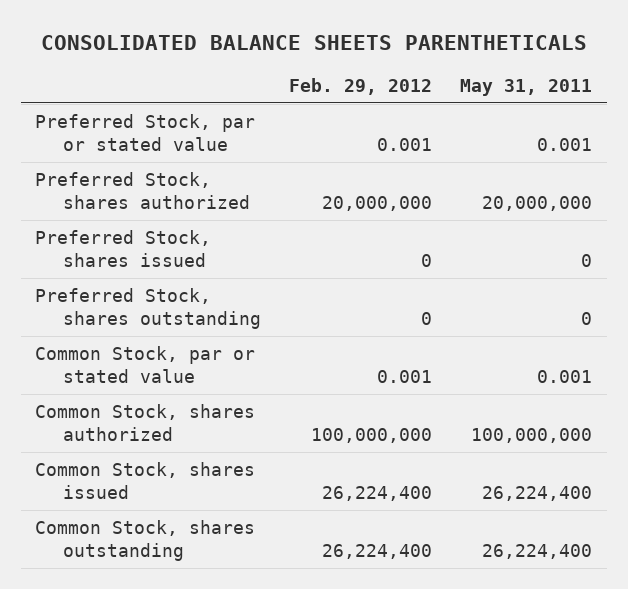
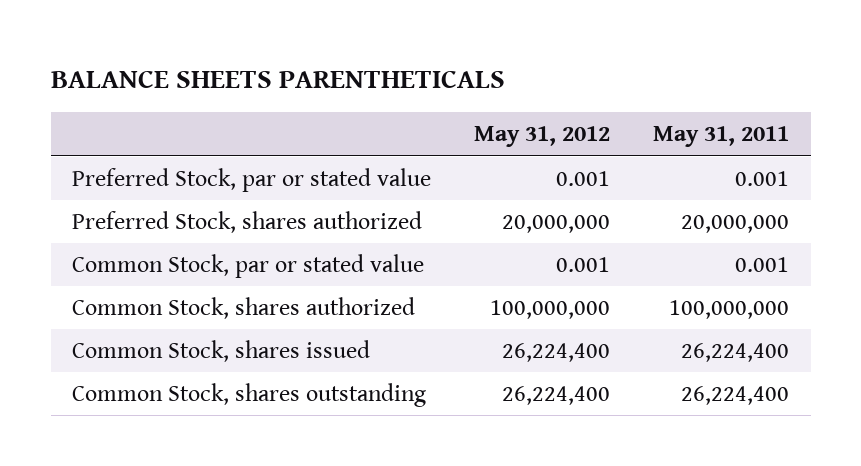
[40,34,587,50] CONSOLIDATED BALANCE SHEETS PARENTHETICALS -> [50,70,505,89] BALANCE SHEETS PARENTHETICALS
[289,78,433,96] Feb. 29, 2012 -> none
none -> [474,126,611,148] May 31, 2012
[35,230,212,267] Preferred Stock, shares issued -> none
[35,288,261,329] Preferred Stock, shares outstanding -> none

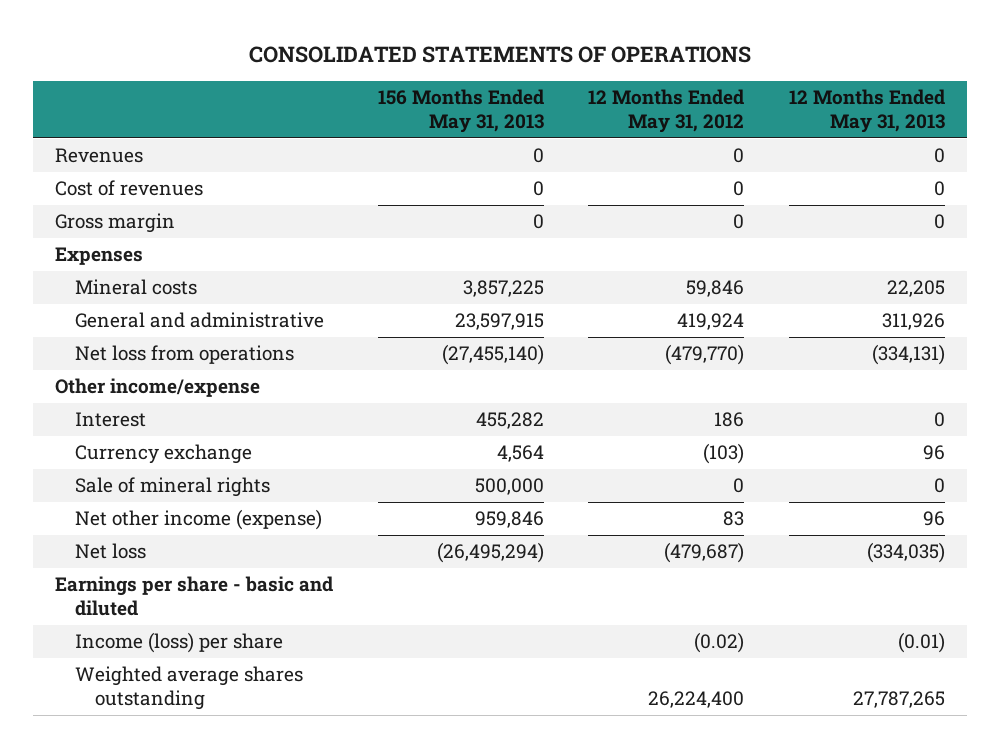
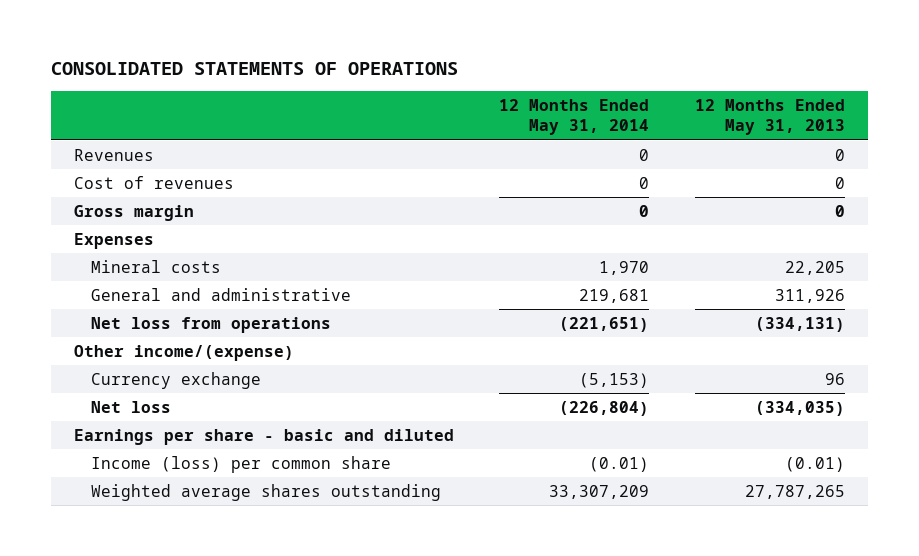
[377,89,544,134] 156 Months Ended May 31, 2013 -> none
[588,89,745,134] 12 Months Ended May 31, 2012 -> none
none -> [499,99,650,136] 12 Months Ended May 31, 2014
[74,412,146,428] Interest -> none
[55,378,261,398] Other income/expense -> [73,344,294,361] Other income/(expense)
[74,477,270,498] Sale of mineral rights -> none
[74,509,322,531] Net other income (expense) -> none
[74,632,283,654] Income (loss) per share -> [90,455,391,473] Income (loss) per common share

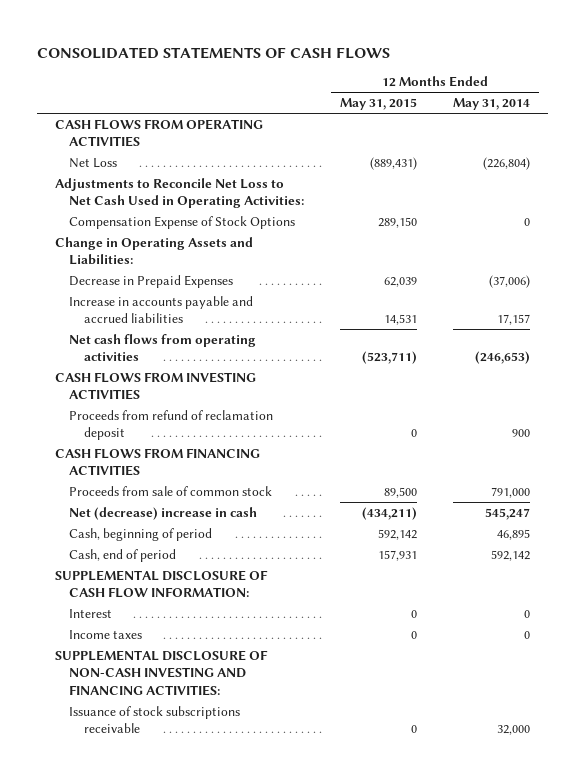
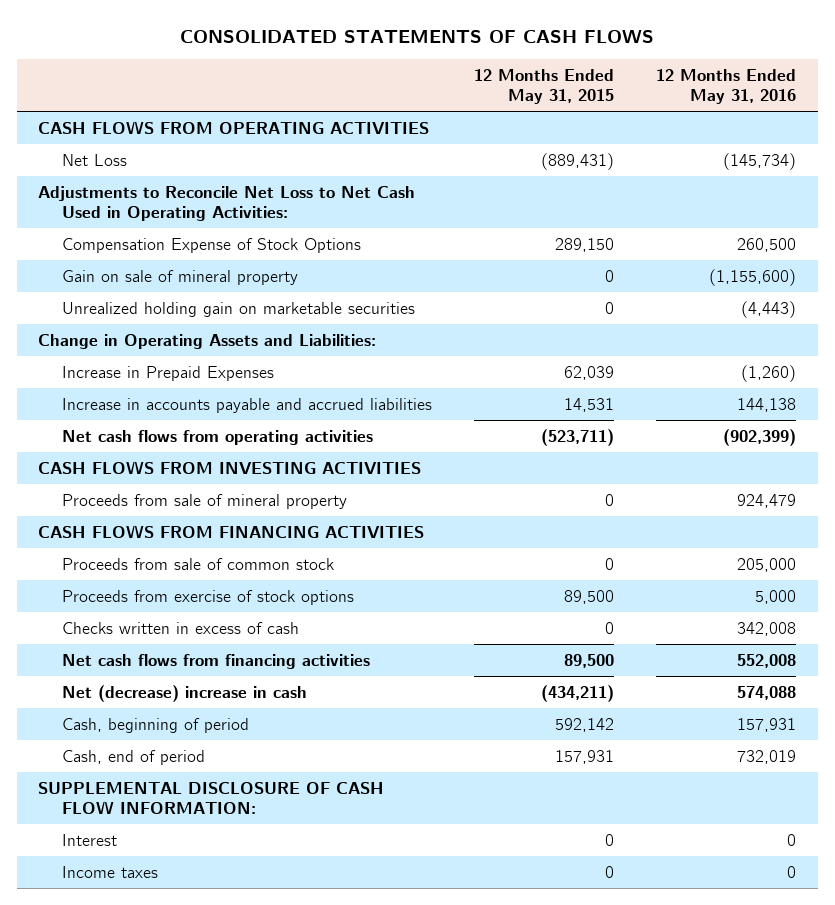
[453,98,531,111] May 31, 2014 -> none
none -> [656,68,797,105] 12 Months Ended May 31, 2016
none -> [61,269,298,285] Gain on sale of mineral property
none -> [61,301,415,317] Unrealized holding gain on marketable securities
[69,274,234,288] Decrease in Prepaid Expenses -> [61,365,274,381] Increase in Prepaid Expenses
[69,409,274,441] Proceeds from refund of reclamation deposit -> none
none -> [61,493,347,509] Proceeds from sale of mineral property
[384,486,418,498] 89,500 -> [604,557,614,570] 0
none -> [61,589,354,605] Proceeds from exercise of stock options
none -> [61,621,299,634] Checks written in excess of cash
none -> [61,653,370,669] Net cash flows from financing activities
[54,649,268,696] SUPPLEMENTAL DISCLOSURE OF NON-CASH INVESTING AND FINANCING ACTIVITIES: -> none
[69,705,241,734] Issuance of stock subscriptions receivable -> none

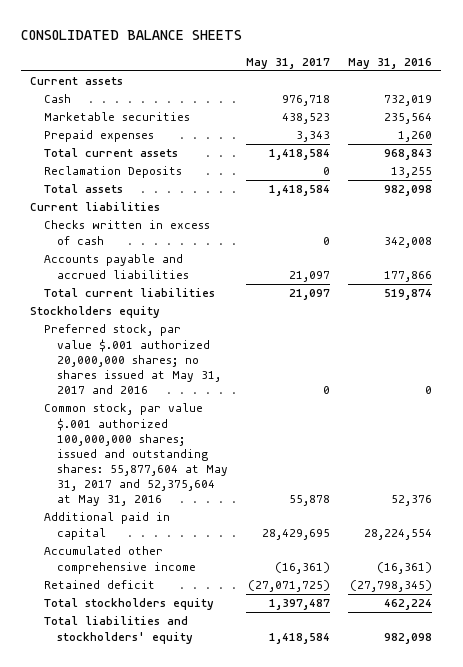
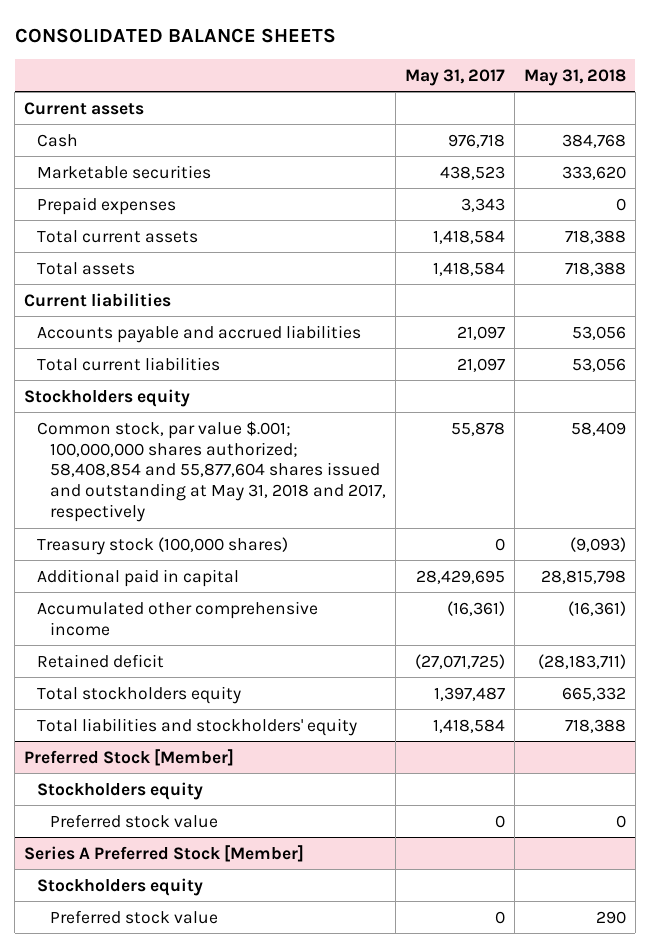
[348,57,433,69] May 31, 2016 -> none
none -> [523,68,626,86] May 31, 2018
[43,166,182,179] Reclamation Deposits -> none
[43,220,210,245] Checks written in excess of cash -> none
[43,324,222,395] Preferred stock, par value $.001 authorized 20,000,000 shares; no shares issued at May 31, 2017 and 2016 -> none
[43,403,229,507] Common stock, par value $.001 authorized 100,000,000 shares; issued and outstanding shares: 55,877,604 at May 31, 2017 and 52,375,604 at May 31, 2016 -> [37,420,387,523] Common stock, par value $.001; 100,000,000 shares authorized; 58,408,854 and 55,877,604 shares issued and outstanding at May 31, 2018 and 2017, respectively
none -> [37,536,289,555] Treasury stock (100,000 shares)
none -> [24,748,235,766] Preferred Stock [Member]
none -> [37,781,204,800] Stockholders equity
none -> [50,813,219,828] Preferred stock value
none -> [24,844,305,862] Series A Preferred Stock [Member]
none -> [37,877,204,896] Stockholders equity
none -> [50,909,219,924] Preferred stock value

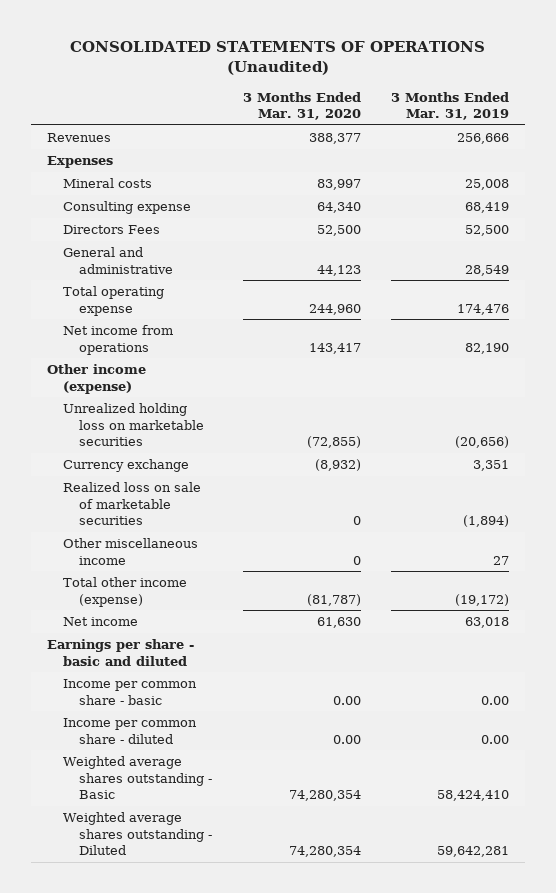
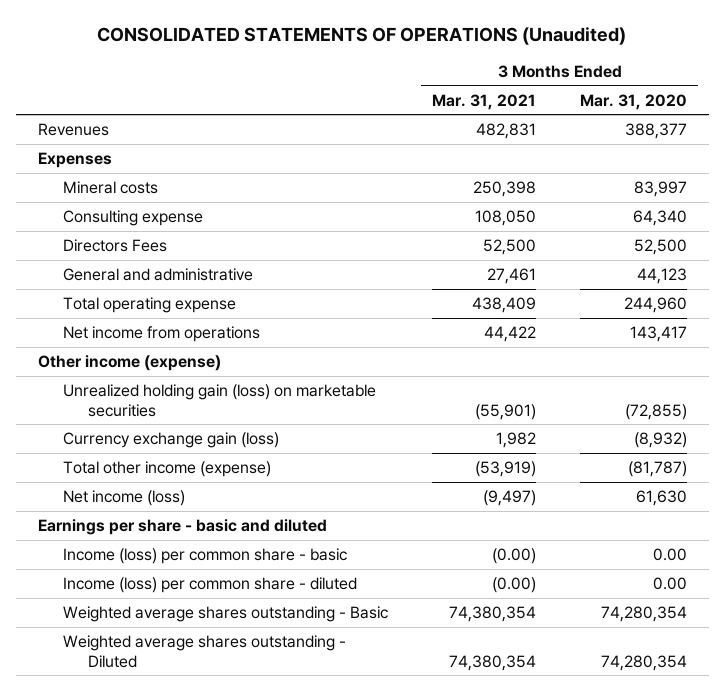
[391,91,510,120] 3 Months Ended Mar. 31, 2019 -> none
none -> [432,93,537,110] Mar. 31, 2021
[62,482,201,525] Realized loss on sale of marketable securities -> none
[62,538,198,565] Other miscellaneous income -> none
[62,403,205,446] Unrealized holding loss on marketable securities -> [63,384,377,417] Unrealized holding gain (loss) on marketable securities
[62,459,189,473] Currency exchange -> [63,432,280,449] Currency exchange gain (loss)
[62,617,138,627] Net income -> [63,490,186,507] Net income (loss)
[62,679,197,705] Income per common share - basic -> [63,548,348,565] Income (loss) per common share - basic
[62,718,197,744] Income per common share - diluted -> [63,577,358,594] Income (loss) per common share - diluted

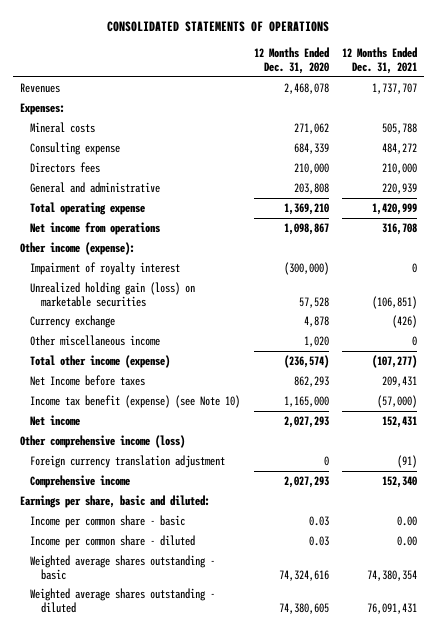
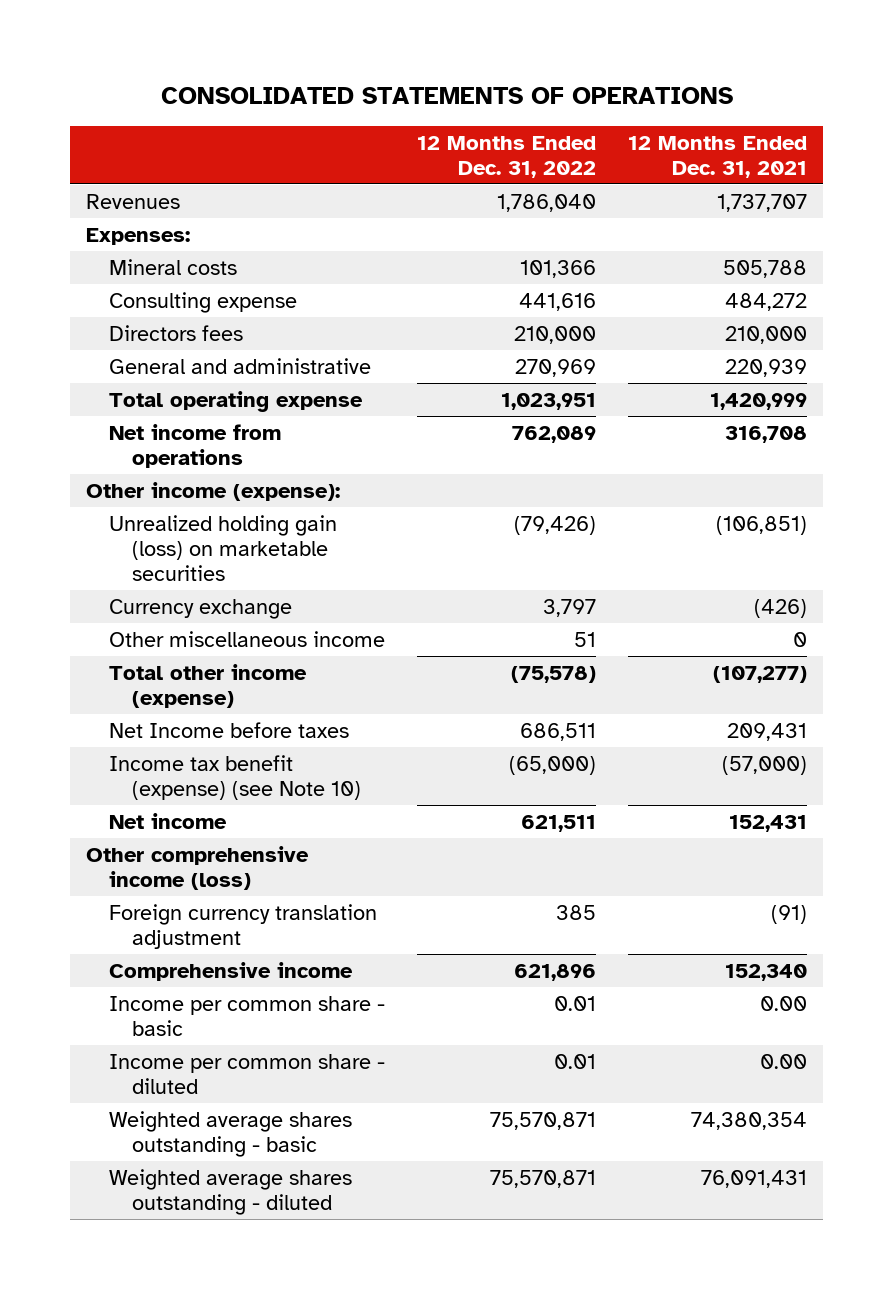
[253,47,329,75] 12 Months Ended Dec. 31, 2020 -> none
none -> [417,135,597,178] 12 Months Ended Dec. 31, 2022
[30,261,181,275] Impairment of royalty interest -> none
[19,494,210,508] Earnings per share, basic and diluted: -> none

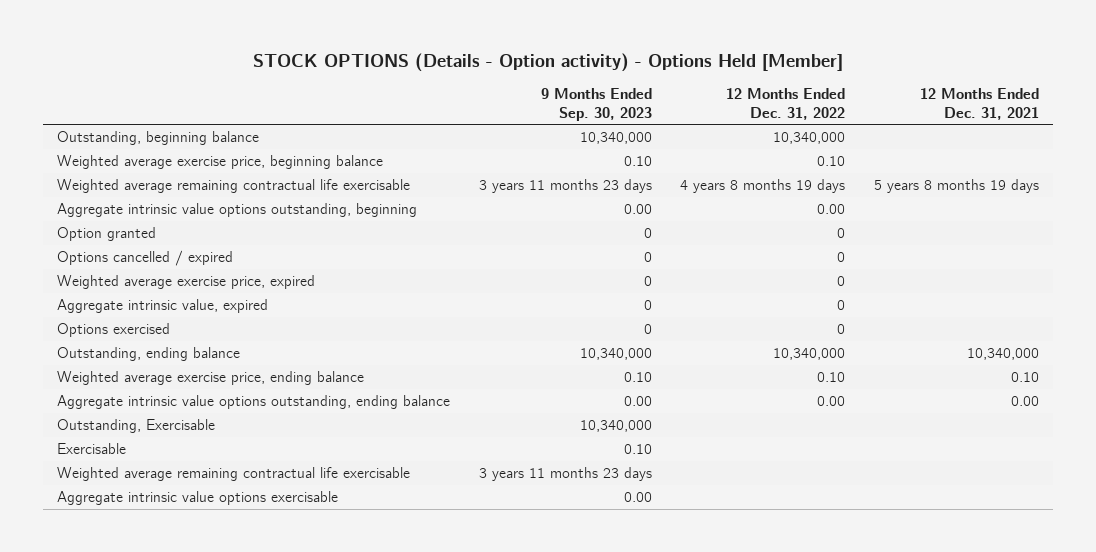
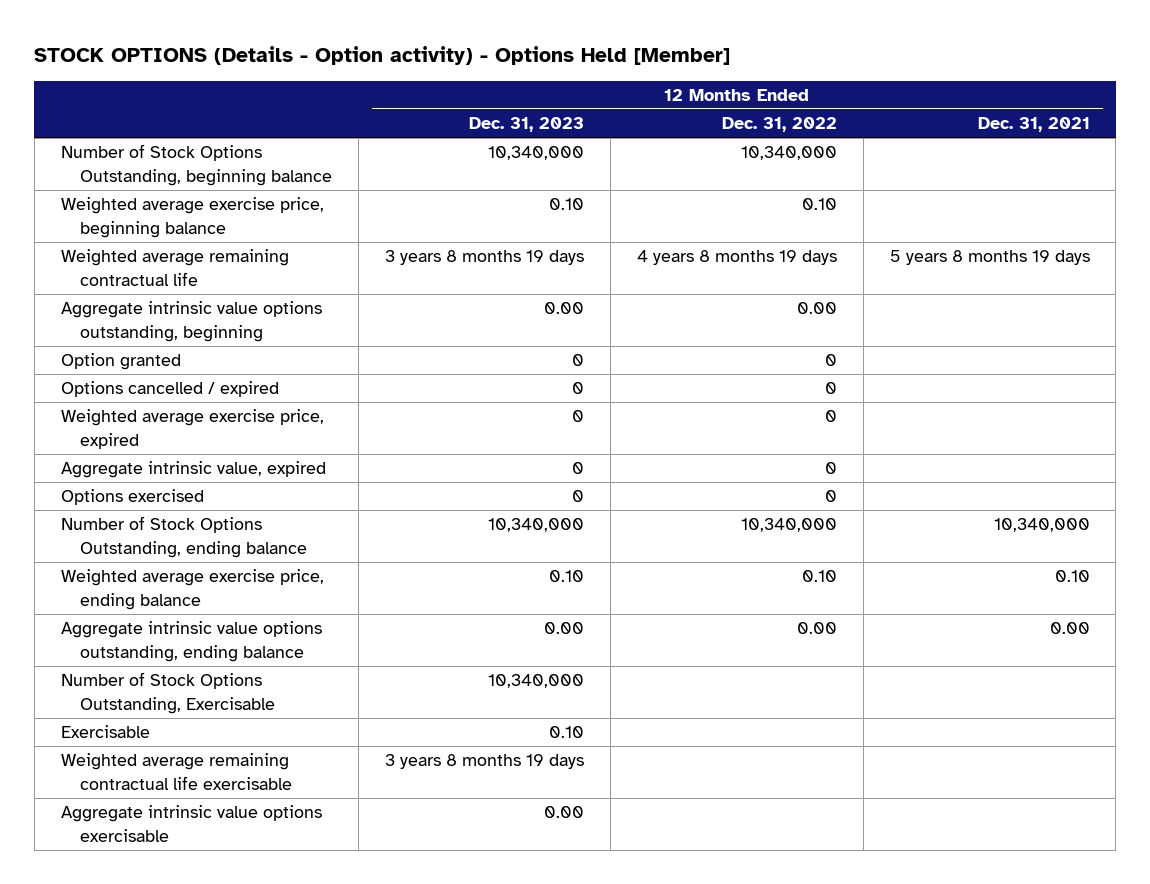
[540,88,652,121] 9 Months Ended Sep. 30, 2023 -> none
none -> [469,117,585,133] Dec. 31, 2023
[57,131,260,146] Outstanding, beginning balance -> [60,144,333,186] Number of Stock Options Outstanding, beginning balance
[57,179,411,194] Weighted average remaining contractual life exercisable -> [60,249,289,286] Weighted average remaining contractual life
[57,347,241,362] Outstanding, ending balance -> [60,516,308,558] Number of Stock Options Outstanding, ending balance
[57,419,216,434] Outstanding, Exercisable -> [60,672,276,714] Number of Stock Options Outstanding, Exercisable

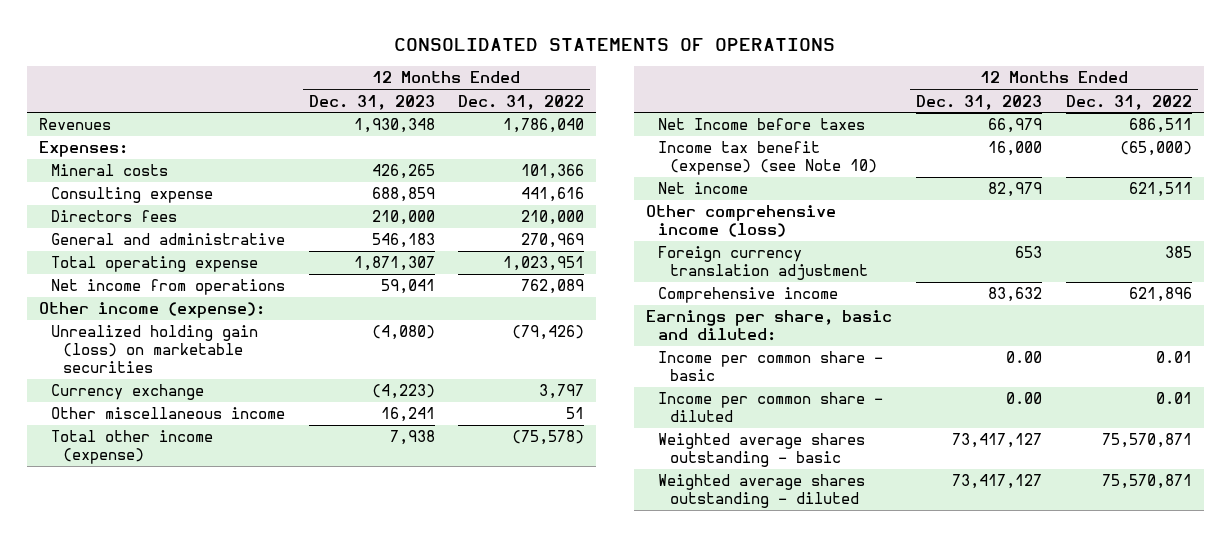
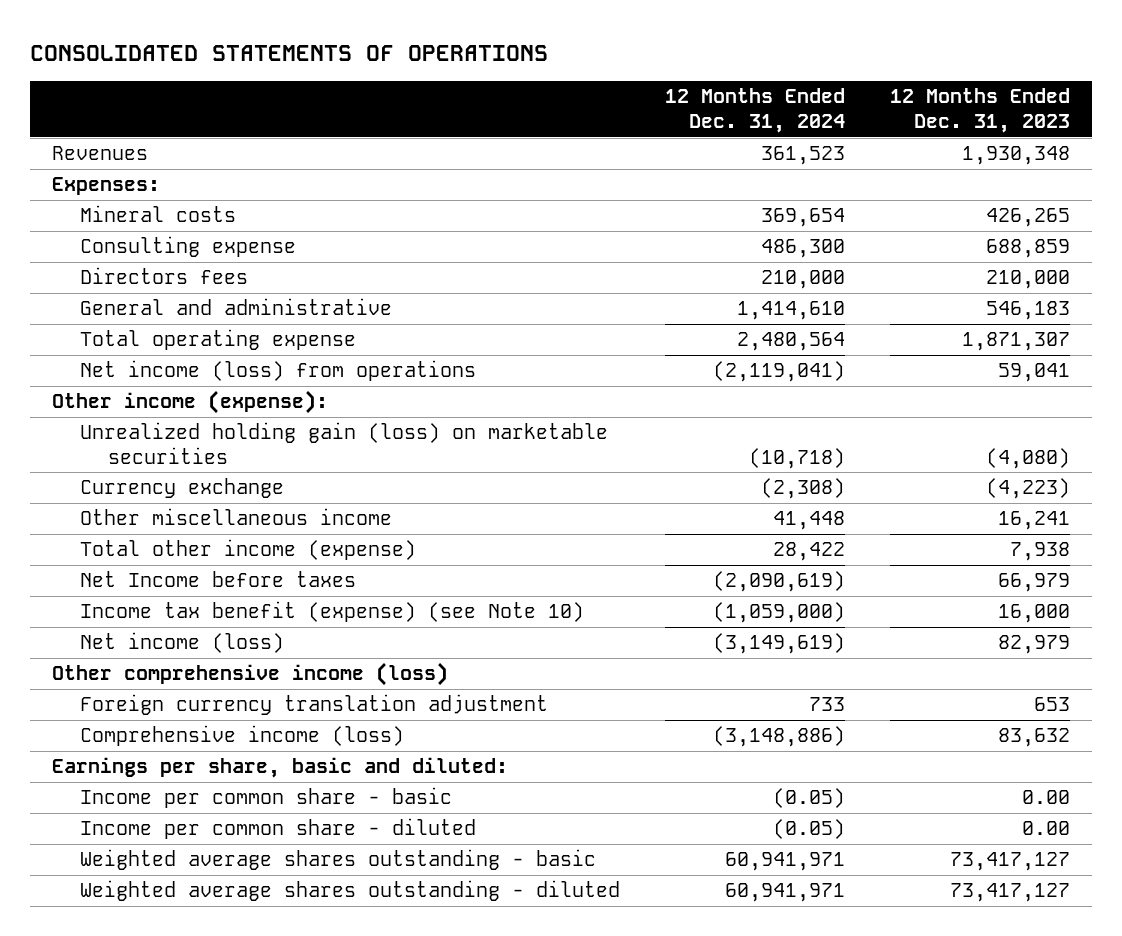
[458,94,585,110] Dec. 31, 2022 -> none
none -> [665,88,846,134] 12 Months Ended Dec. 31, 2024
[50,279,285,296] Net income from operations -> [80,360,477,382] Net income (loss) from operations
[658,182,749,195] Net income -> [80,632,285,654] Net income (loss)
[658,287,839,304] Comprehensive income -> [80,725,405,747] Comprehensive income (loss)

